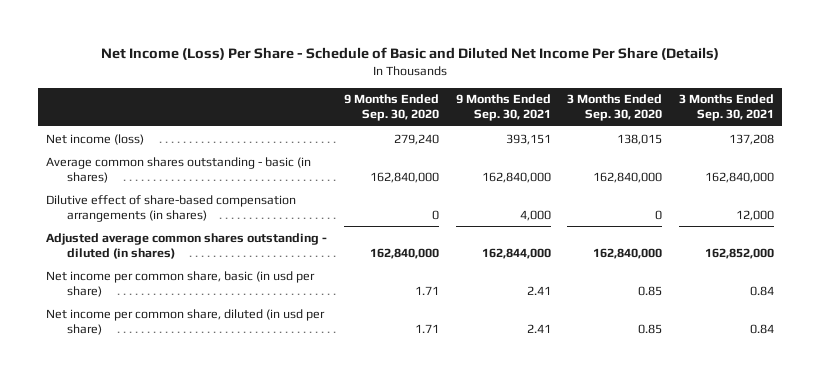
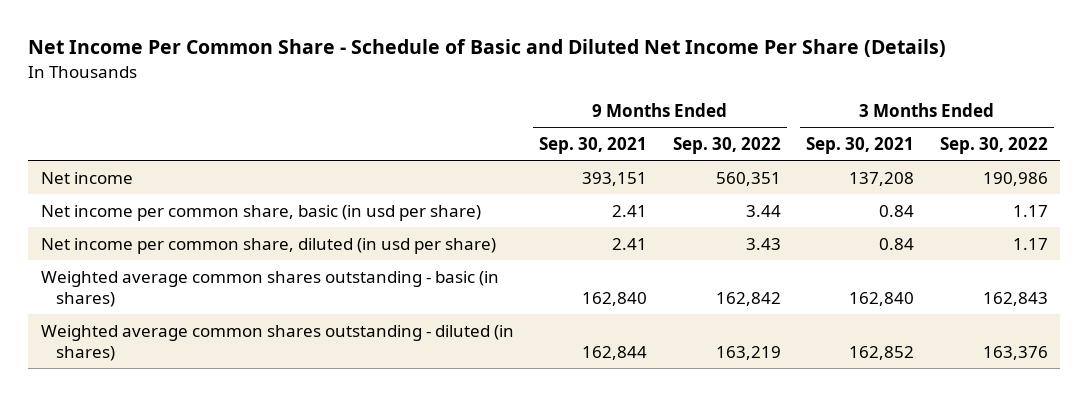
[101,46,720,60] Net Income (Loss) Per Share - Schedule of Basic and Diluted Net Income Per Share (Details) -> [27,39,946,58] Net Income Per Common Share - Schedule of Basic and Diluted Net Income Per Share (Details)
[343,94,439,122] 9 Months Ended Sep. 30, 2020 -> none
[567,94,663,122] 3 Months Ended Sep. 30, 2020 -> none
none -> [672,136,781,154] Sep. 30, 2022
none -> [939,136,1048,154] Sep. 30, 2022
[46,156,312,183] Average common shares outstanding - basic (in shares) -> none
[46,194,297,222] Dilutive effect of share-based compensation arrangements (in shares) -> none
[46,232,328,259] Adjusted average common shares outstanding - diluted (in shares) -> none
[46,133,145,145] Net income (loss) -> [40,171,133,184] Net income
none -> [40,270,499,307] Weighted average common shares outstanding - basic (in shares)
none -> [40,324,514,361] Weighted average common shares outstanding - diluted (in shares)

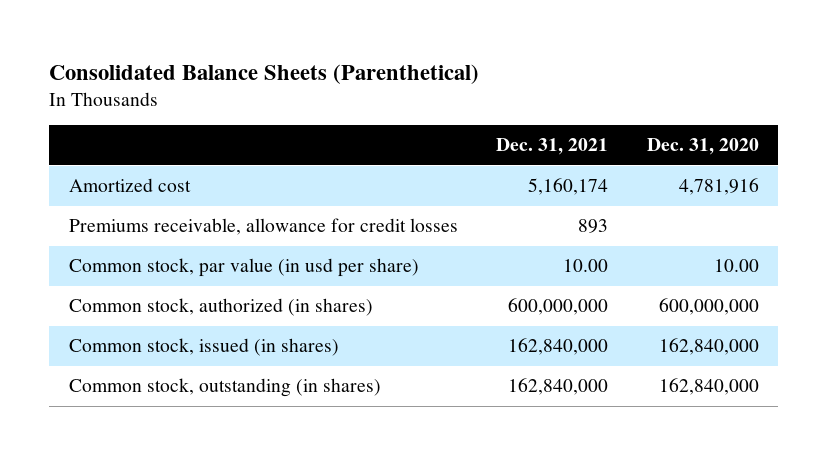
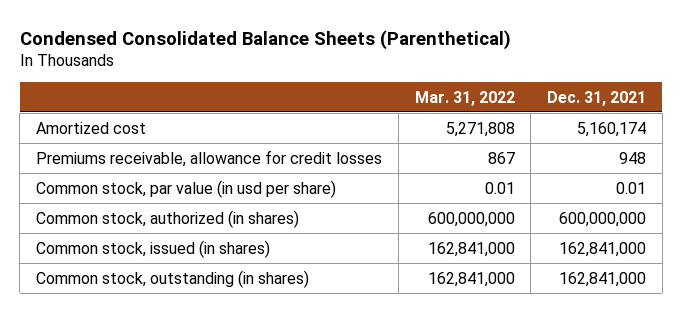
[49,63,480,84] Consolidated Balance Sheets (Parenthetical) -> [19,29,511,50] Condensed Consolidated Balance Sheets (Parenthetical)
[646,138,759,156] Dec. 31, 2020 -> none
none -> [414,90,515,106] Mar. 31, 2022
[578,219,609,234] 893 -> [618,151,646,164] 948
[563,259,609,273] 10.00 -> [615,181,646,194] 0.01
[508,338,609,356] 162,840,000 -> [558,241,646,257] 162,841,000
[508,378,609,396] 162,840,000 -> [558,271,646,287] 162,841,000

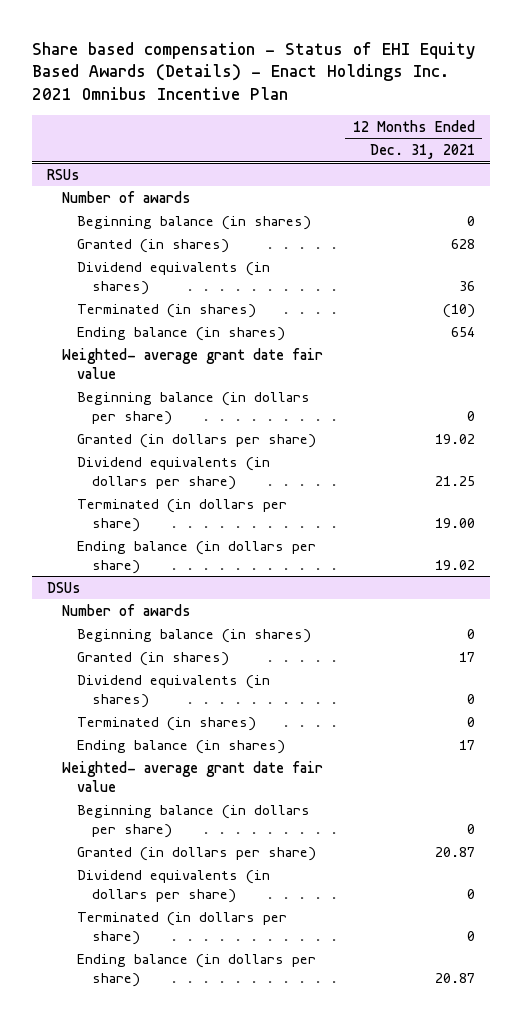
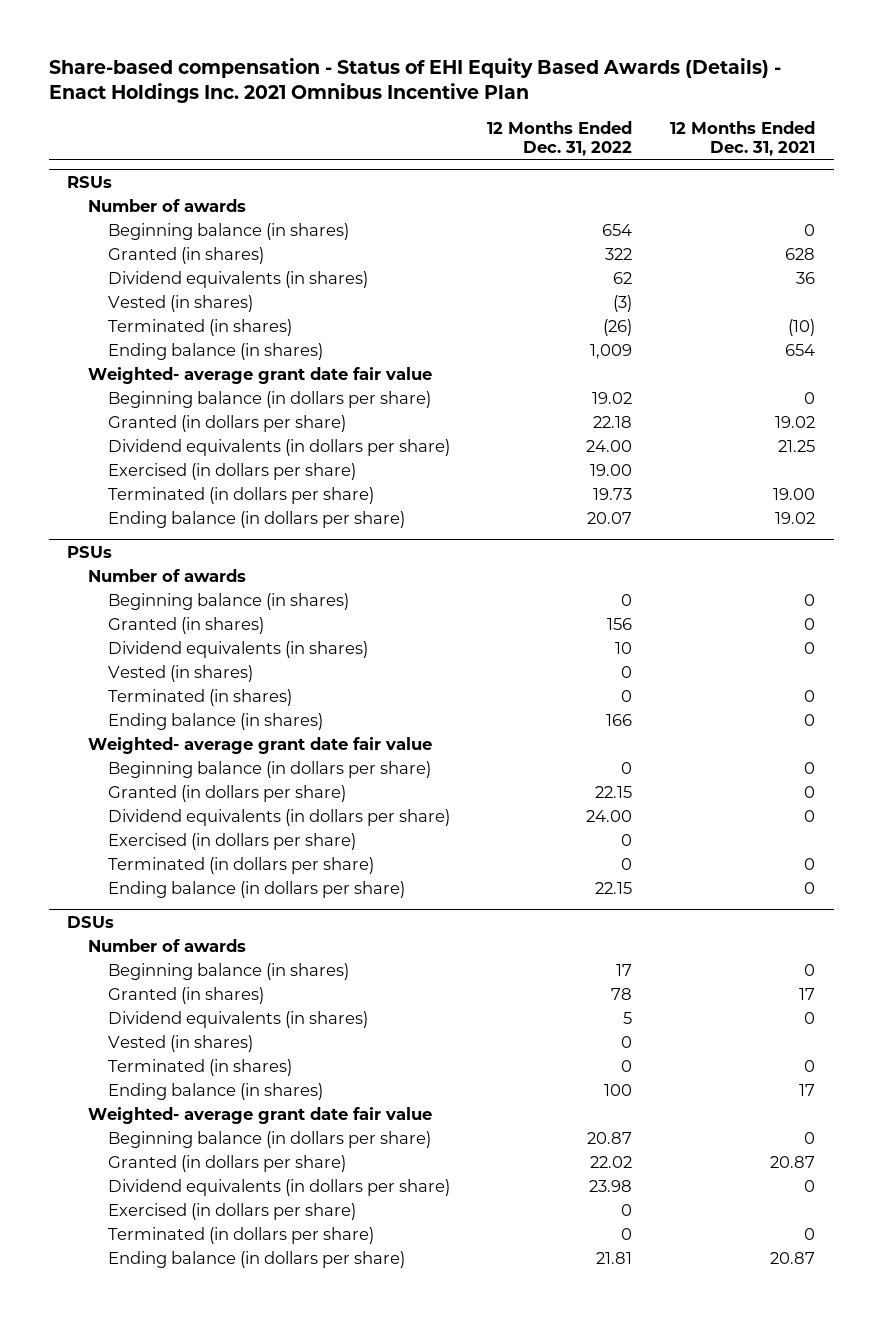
[32,41,477,101] Share based compensation - Status of EHI Equity Based Awards (Details) - Enact Holdings Inc. 2021 Omnibus Incentive Plan -> [48,58,781,104] Share-based compensation - Status of EHI Equity Based Awards (Details) - Enact Holdings Inc. 2021 Omnibus Incentive Plan
none -> [487,120,633,156] 12 Months Ended Dec. 31, 2022
none -> [107,294,253,312] Vested (in shares)
none -> [107,462,356,480] Exercised (in dollars per share)
none -> [67,545,113,558] PSUs
none -> [87,568,246,582] Number of awards
none -> [107,592,349,610] Beginning balance (in shares)
none -> [107,616,264,634] Granted (in shares)
none -> [107,640,368,658] Dividend equivalents (in shares)
none -> [107,664,253,682] Vested (in shares)
none -> [107,688,292,706] Terminated (in shares)
none -> [107,712,323,730] Ending balance (in shares)
none -> [87,736,432,754] Weighted- average grant date fair value
none -> [107,760,431,778] Beginning balance (in dollars per share)
none -> [107,784,346,802] Granted (in dollars per share)
none -> [107,808,450,826] Dividend equivalents (in dollars per share)
none -> [107,832,356,850] Exercised (in dollars per share)
none -> [107,856,374,874] Terminated (in dollars per share)
none -> [107,880,405,898] Ending balance (in dollars per share)
none -> [107,1034,253,1052] Vested (in shares)
none -> [107,1202,356,1220] Exercised (in dollars per share)

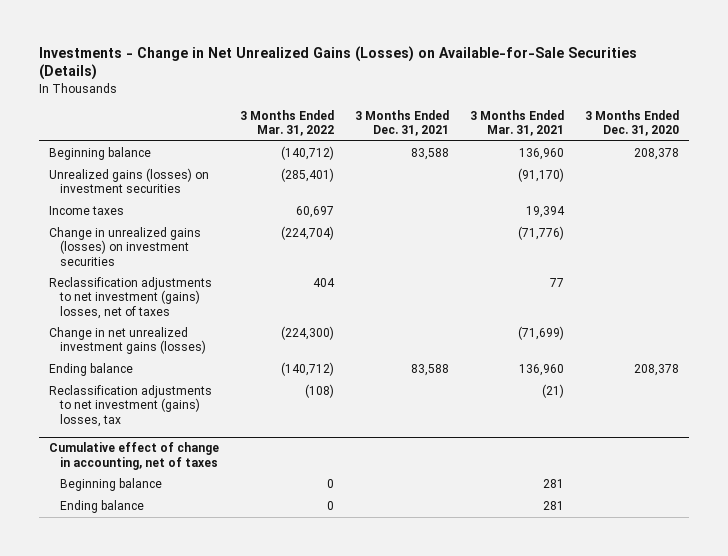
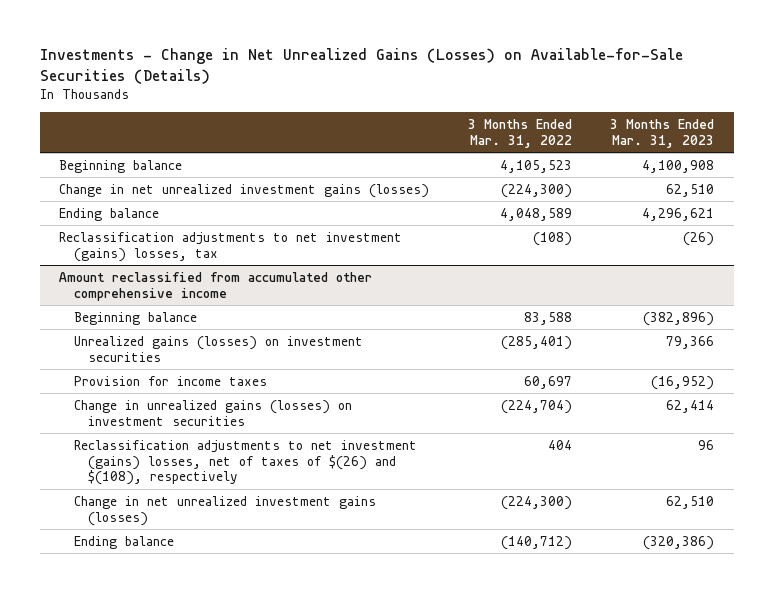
[355,109,450,137] 3 Months Ended Dec. 31, 2021 -> none
[469,109,564,137] 3 Months Ended Mar. 31, 2021 -> none
[584,109,679,137] 3 Months Ended Dec. 31, 2020 -> none
none -> [610,118,715,148] 3 Months Ended Mar. 31, 2023
[281,146,335,161] (140,712) -> [499,159,572,173] 4,105,523
none -> [58,183,429,198] Change in net unrealized investment gains (losses)
none -> [58,207,159,221] Ending balance
[49,385,213,427] Reclassification adjustments to net investment (gains) losses, tax -> [58,231,402,262] Reclassification adjustments to net investment (gains) losses, tax
none -> [58,271,372,301] Amount reclassified from accumulated other comprehensive income
none -> [73,311,197,325] Beginning balance
[49,206,125,216] Income taxes -> [73,375,267,386] Provision for income taxes
[49,277,213,319] Reclassification adjustments to net investment (gains) losses, net of taxes -> [73,439,417,486] Reclassification adjustments to net investment (gains) losses, net of taxes of $(26) and $(108), respectively
[49,442,220,470] Cumulative effect of change in accounting, net of taxes -> none
[60,478,163,492] Beginning balance -> none
[60,500,145,514] Ending balance -> none

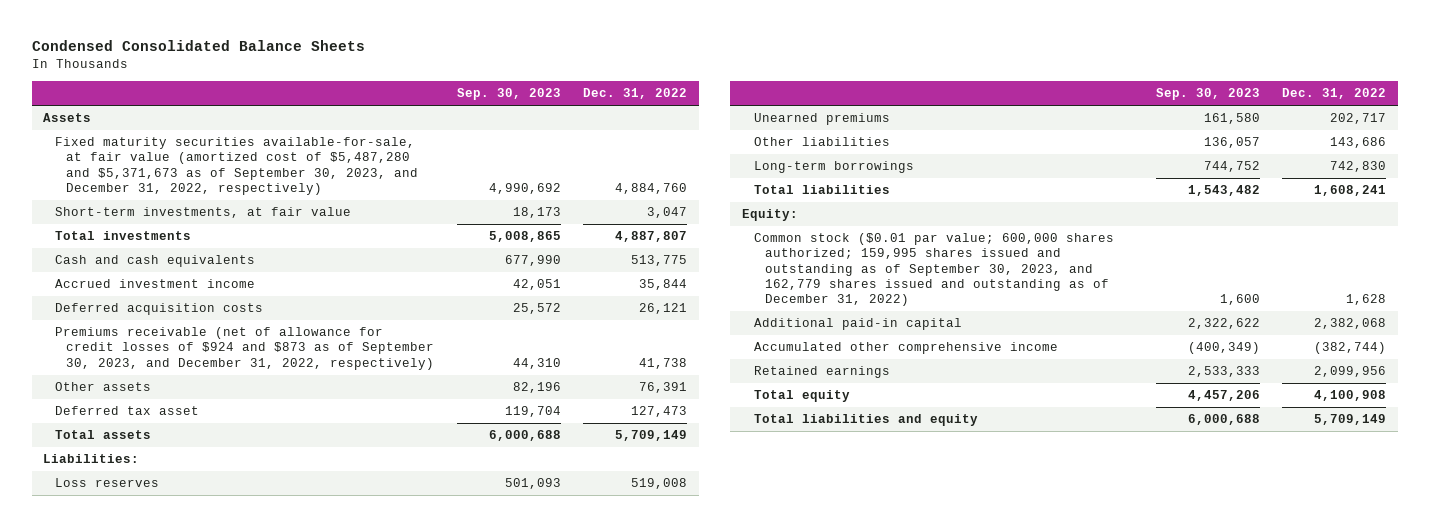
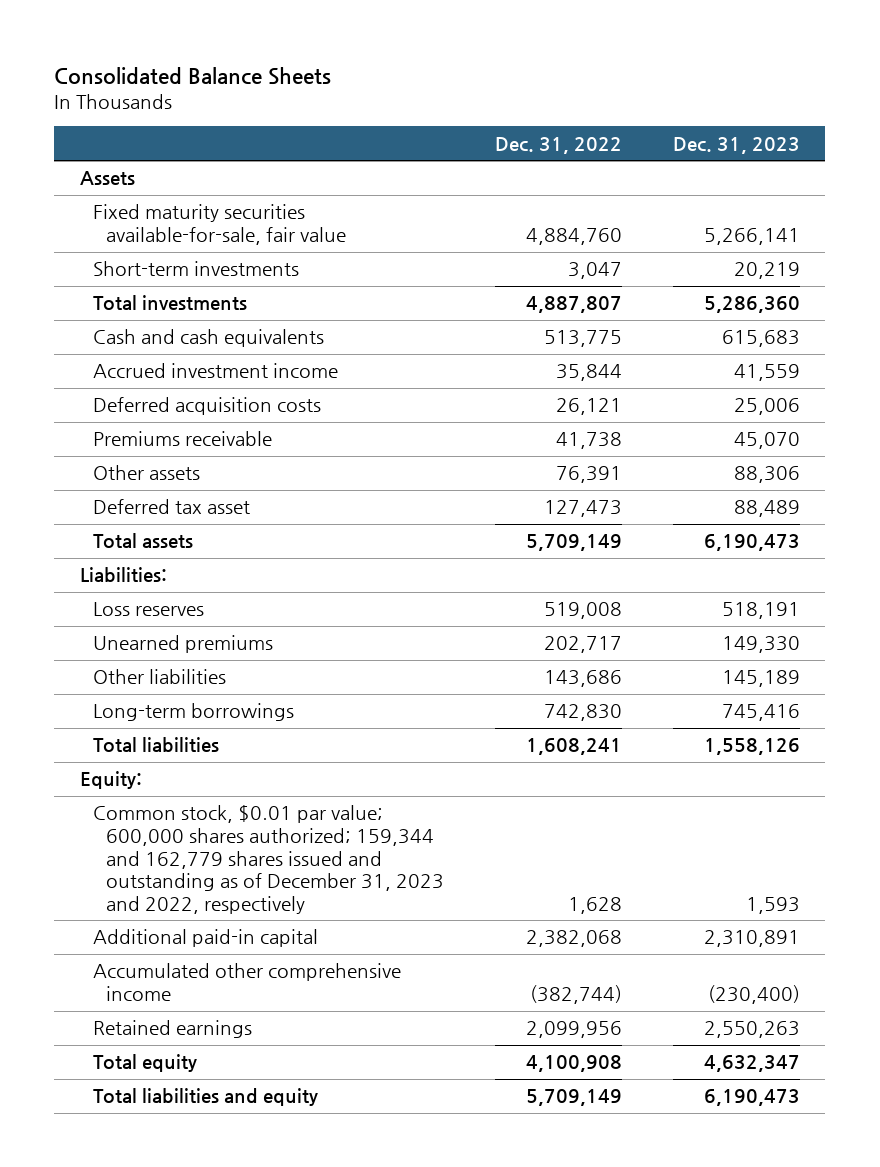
[31,40,365,52] Condensed Consolidated Balance Sheets -> [54,66,332,85] Consolidated Balance Sheets
[456,88,561,101] Sep. 30, 2023 -> none
none -> [672,136,800,154] Dec. 31, 2023
[54,137,419,195] Fixed maturity securities available-for-sale, at fair value (amortized cost of $5,487,280 and $5,371,673 as of September 30, 2023, and December 31, 2022, respectively) -> [92,204,346,246] Fixed maturity securities available-for-sale, fair value
[54,207,351,219] Short-term investments, at fair value -> [92,261,299,277] Short-term investments
[54,327,435,370] Premiums receivable (net of allowance for credit losses of $924 and $873 as of September 30, 2023, and December 31, 2022, respectively) -> [92,431,272,447] Premiums receivable
[753,233,1114,306] Common stock ($0.01 par value; 600,000 shares authorized; 159,995 shares issued and outstanding as of September 30, 2023, and 162,779 shares issued and outstanding as of December 31, 2022) -> [92,805,444,914] Common stock, $0.01 par value; 600,000 shares authorized; 159,344 and 162,779 shares issued and outstanding as of December 31, 2023 and 2022, respectively

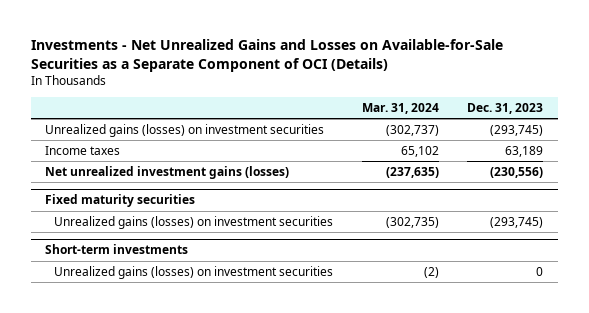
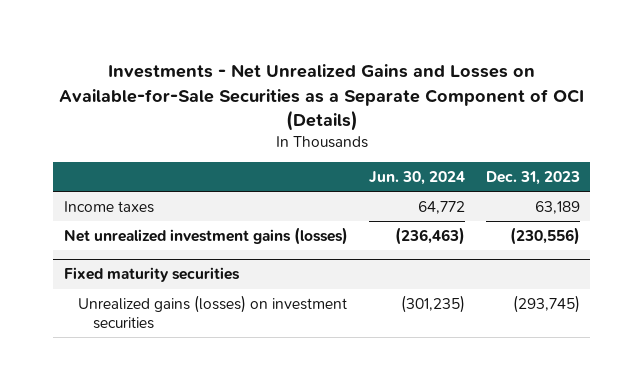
[361,103,439,115] Mar. 31, 2024 -> none
none -> [368,171,465,186] Jun. 30, 2024
[45,123,325,137] Unrealized gains (losses) on investment securities -> none
[45,244,189,255] Short-term investments -> none
[54,265,334,279] Unrealized gains (losses) on investment securities -> none

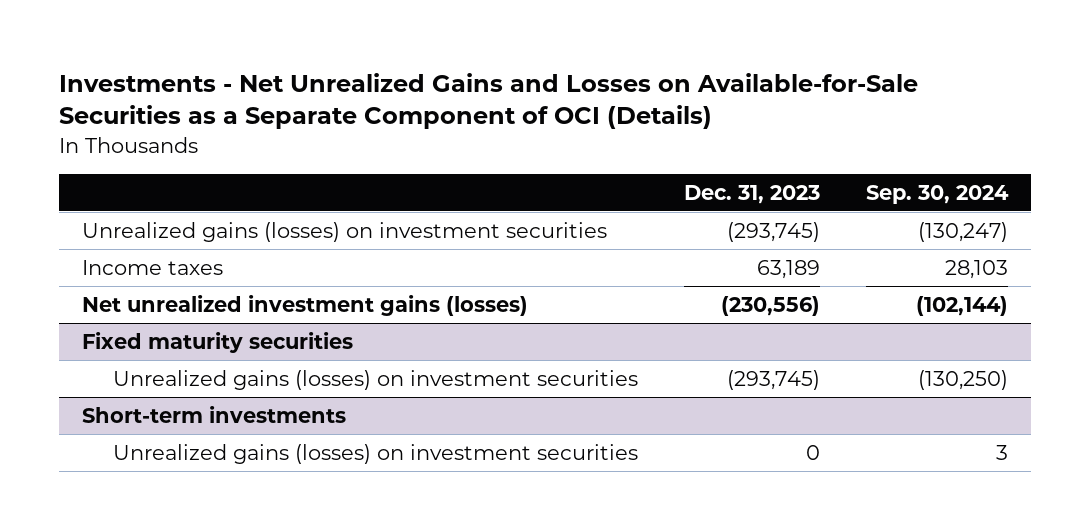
[368,171,465,186] Jun. 30, 2024 -> none
none -> [866,184,1010,204] Sep. 30, 2024
none -> [82,221,608,242] Unrealized gains (losses) on investment securities
none -> [82,405,347,423] Short-term investments
none -> [112,443,638,464] Unrealized gains (losses) on investment securities

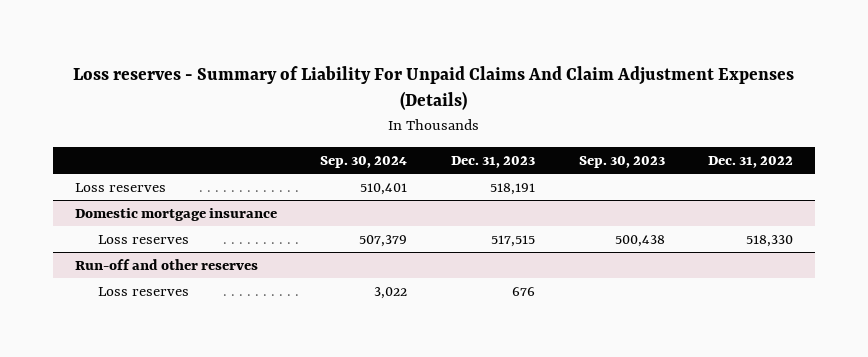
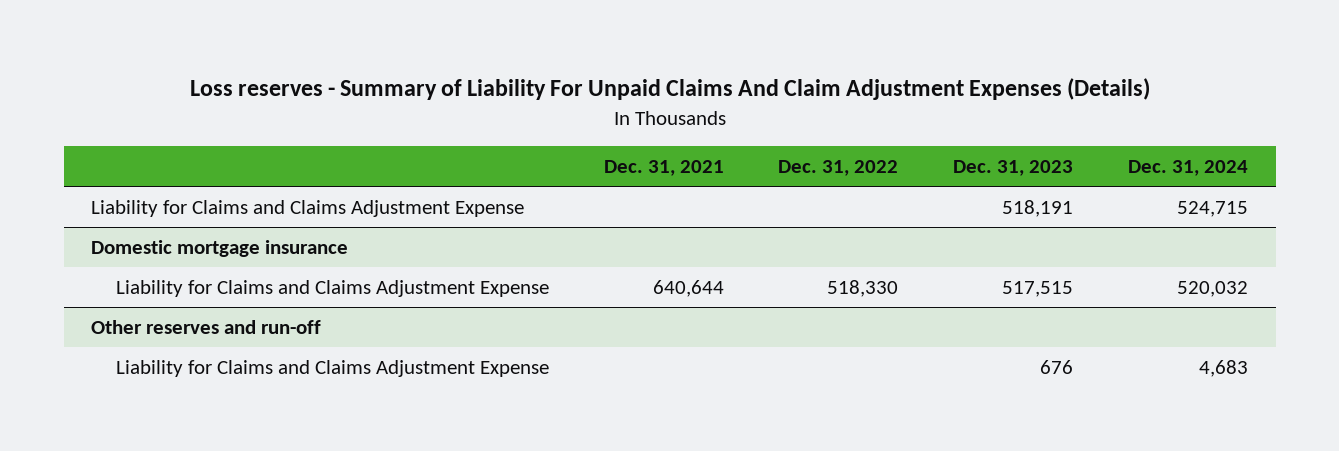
[320,156,408,169] Sep. 30, 2024 -> none
[578,156,665,169] Sep. 30, 2023 -> none
none -> [603,159,724,176] Dec. 31, 2021
none -> [1128,159,1249,176] Dec. 31, 2024
[74,183,166,193] Loss reserves -> [91,200,525,218] Liability for Claims and Claims Adjustment Expense
[98,235,190,245] Loss reserves -> [115,280,549,298] Liability for Claims and Claims Adjustment Expense
[74,259,258,271] Run-off and other reserves -> [91,320,322,335] Other reserves and run-off
[98,287,190,297] Loss reserves -> [115,360,549,378] Liability for Claims and Claims Adjustment Expense

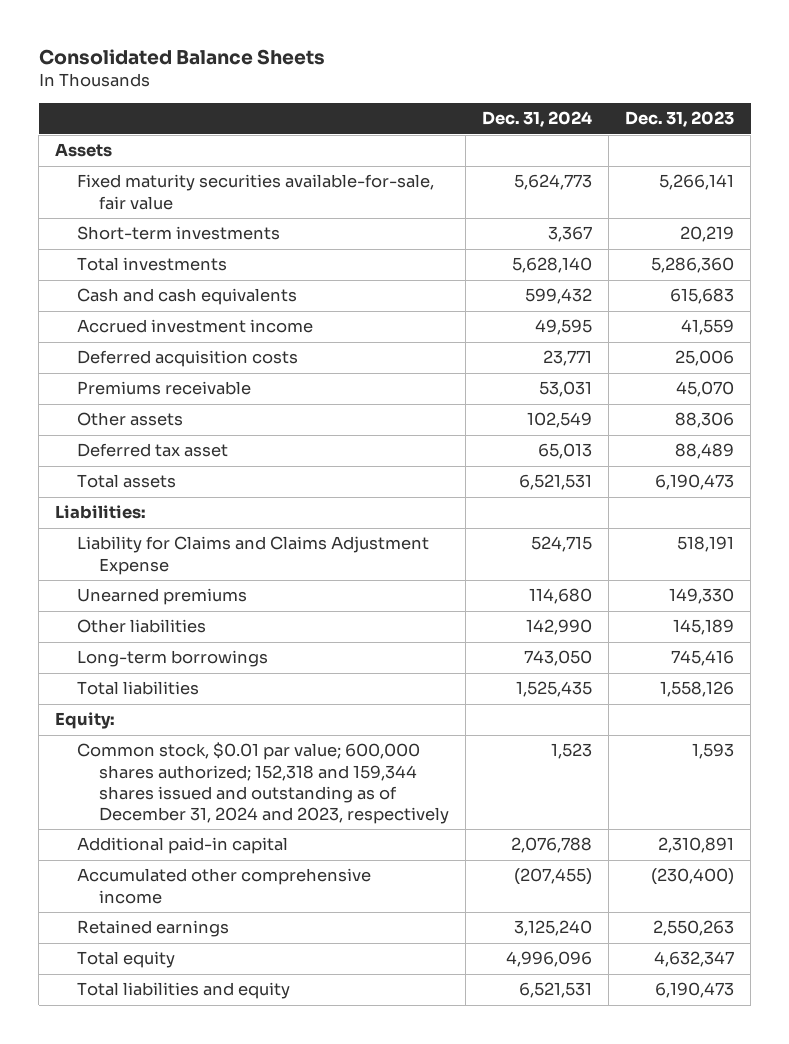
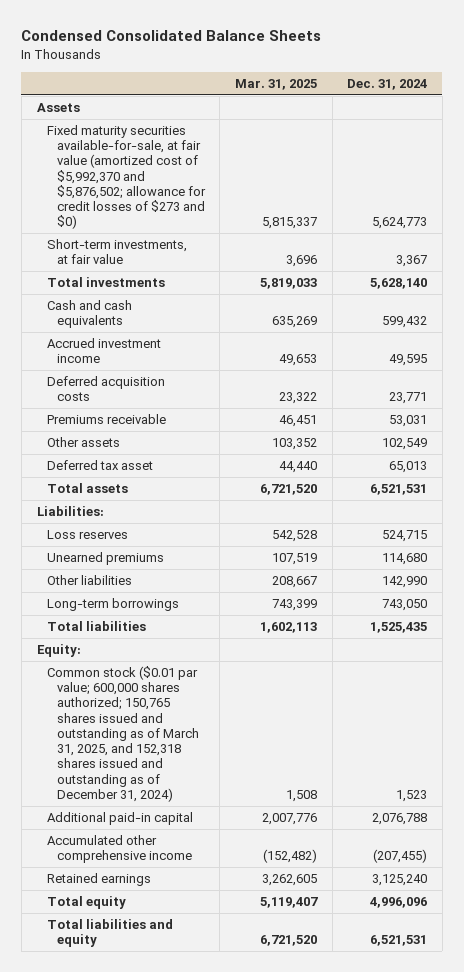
[38,49,325,66] Consolidated Balance Sheets -> [21,30,322,42] Condensed Consolidated Balance Sheets
[625,111,735,128] Dec. 31, 2023 -> none
none -> [235,78,318,90] Mar. 31, 2025
[77,174,435,210] Fixed maturity securities available-for-sale, fair value -> [46,125,206,230] Fixed maturity securities available-for-sale, at fair value (amortized cost of $5,992,370 and $5,876,502; allowance for credit losses of $273 and $0)
[77,226,281,241] Short-term investments -> [46,239,187,265] Short-term investments, at fair value
[77,536,430,575] Liability for Claims and Claims Adjustment Expense -> [46,530,128,540] Loss reserves
[77,742,450,824] Common stock, $0.01 par value; 600,000 shares authorized; 152,318 and 159,344 shares issued and outstanding as of December 31, 2024 and 2023, respectively -> [46,666,199,802] Common stock ($0.01 par value; 600,000 shares authorized; 150,765 shares issued and outstanding as of March 31, 2025, and 152,318 shares issued and outstanding as of December 31, 2024)

